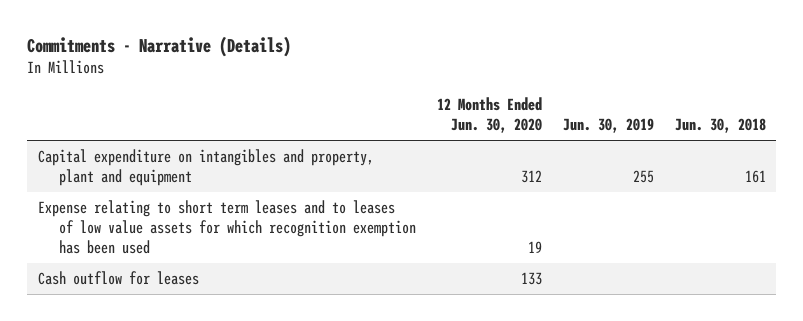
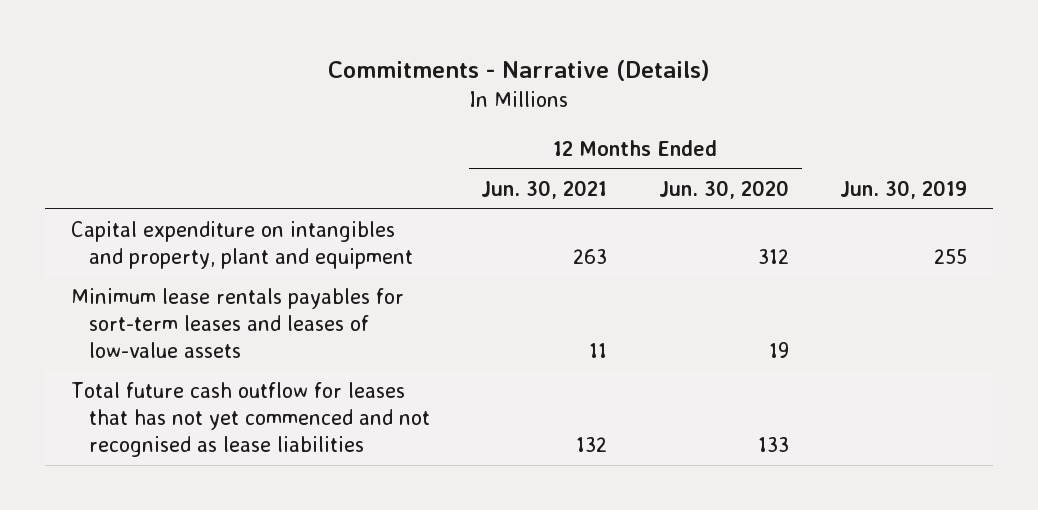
[674,118,766,134] Jun. 30, 2018 -> none
none -> [481,179,608,199] Jun. 30, 2021
[37,199,416,255] Expense relating to short term leases and to leases of low value assets for which recognition exemption has been used -> [70,288,404,358] Minimum lease rentals payables for sort-term leases and leases of low-value assets
[37,270,199,285] Cash outflow for leases -> [70,382,430,457] Total future cash outflow for leases that has not yet commenced and not recognised as lease liabilities

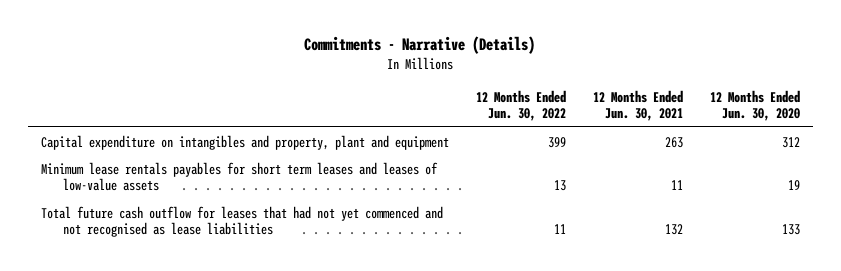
[840,179,968,199] Jun. 30, 2019 -> none
none -> [476,89,567,122] 12 Months Ended Jun. 30, 2022
[70,288,404,358] Minimum lease rentals payables for sort-term leases and leases of low-value assets -> [41,161,439,192] Minimum lease rentals payables for short term leases and leases of low-value assets
[70,382,430,457] Total future cash outflow for leases that has not yet commenced and not recognised as lease liabilities -> [41,205,444,238] Total future cash outflow for leases that had not yet commenced and not recognised as lease liabilities

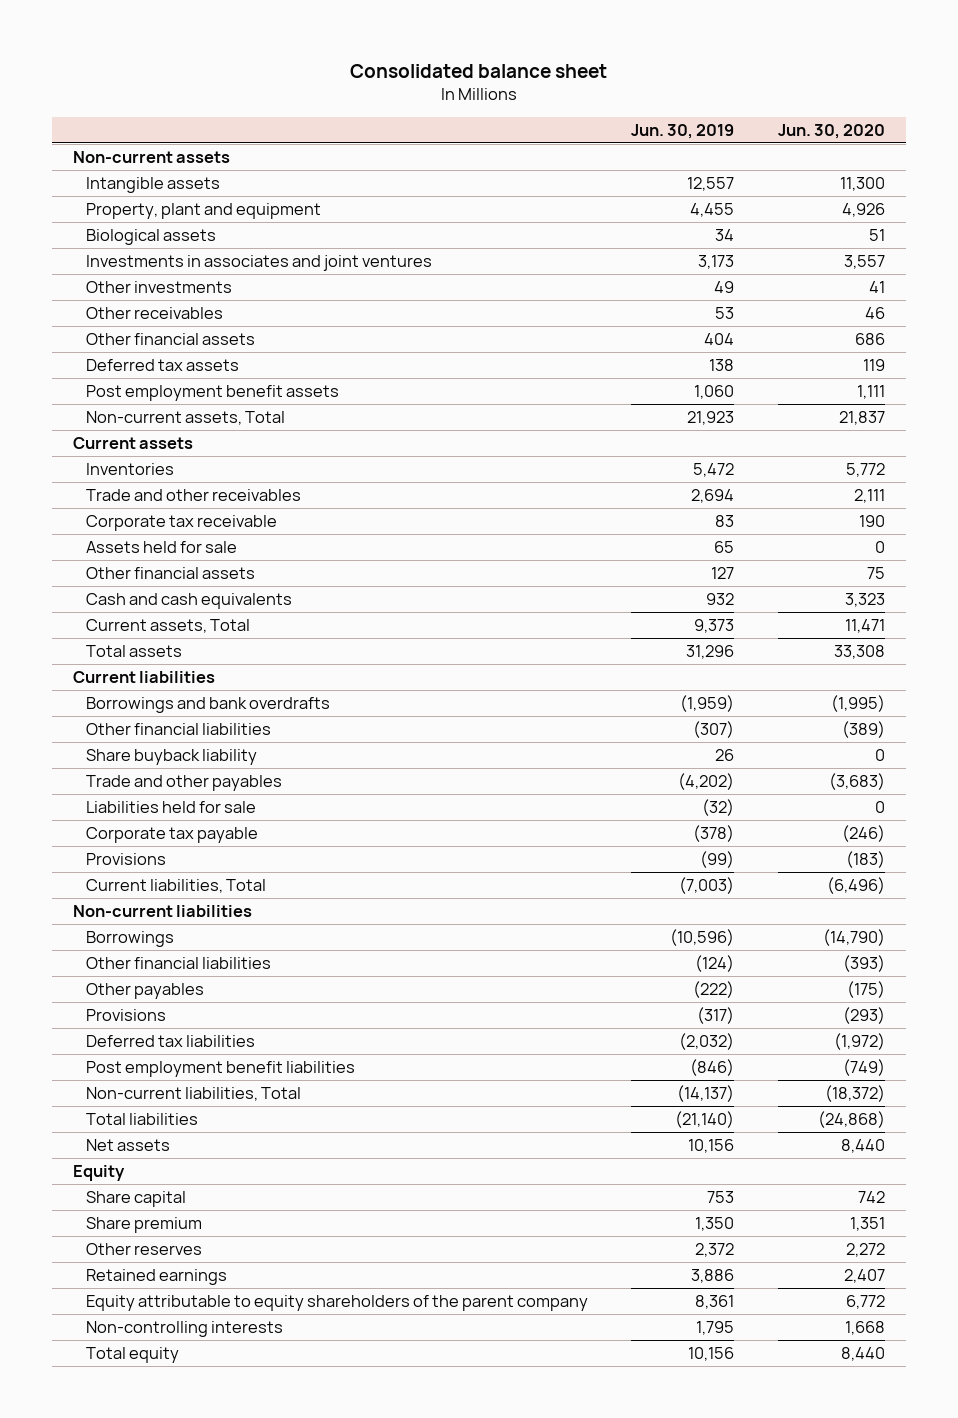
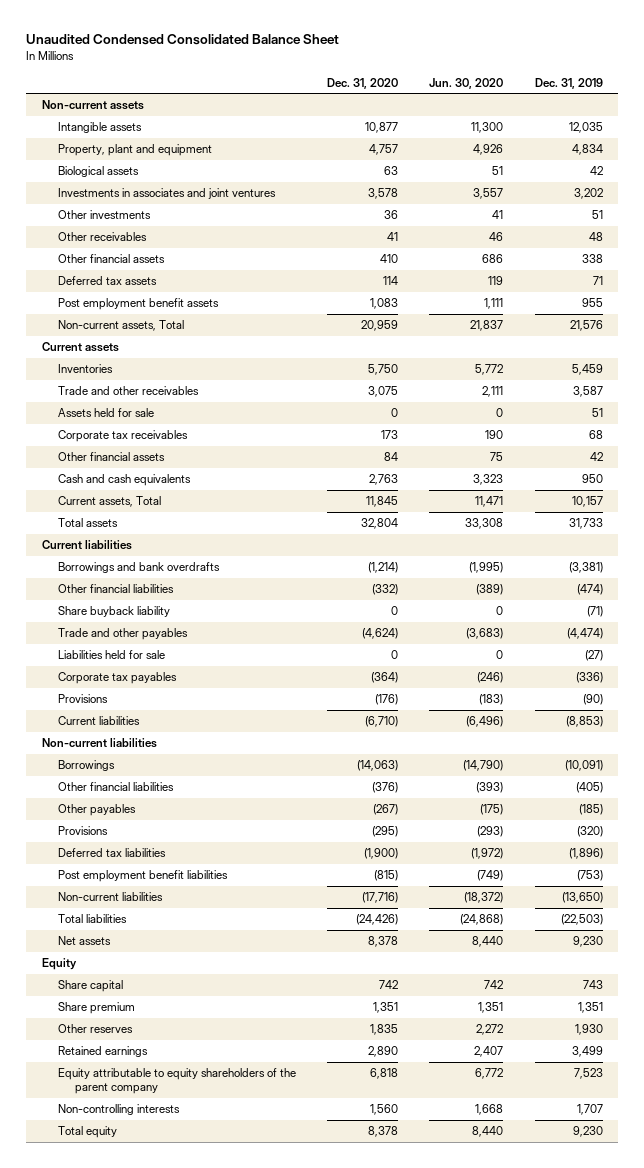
[350,63,608,78] Consolidated balance sheet -> [26,34,340,46] Unaudited Condensed Consolidated Balance Sheet
[631,123,735,139] Jun. 30, 2019 -> none
none -> [327,77,399,89] Dec. 31, 2020
none -> [534,77,603,89] Dec. 31, 2019
[85,515,277,532] Corporate tax receivable -> none
none -> [58,430,189,443] Corporate tax receivables
[85,827,258,844] Corporate tax payable -> [58,672,178,685] Corporate tax payables
[85,879,266,894] Current liabilities, Total -> [58,716,141,726] Current liabilities
[85,1087,301,1102] Non-current liabilities, Total -> [58,892,164,902] Non-current liabilities

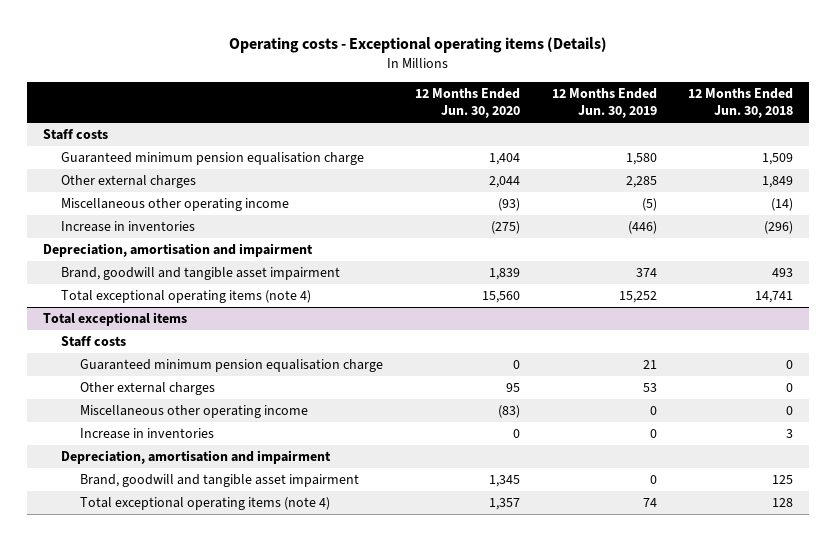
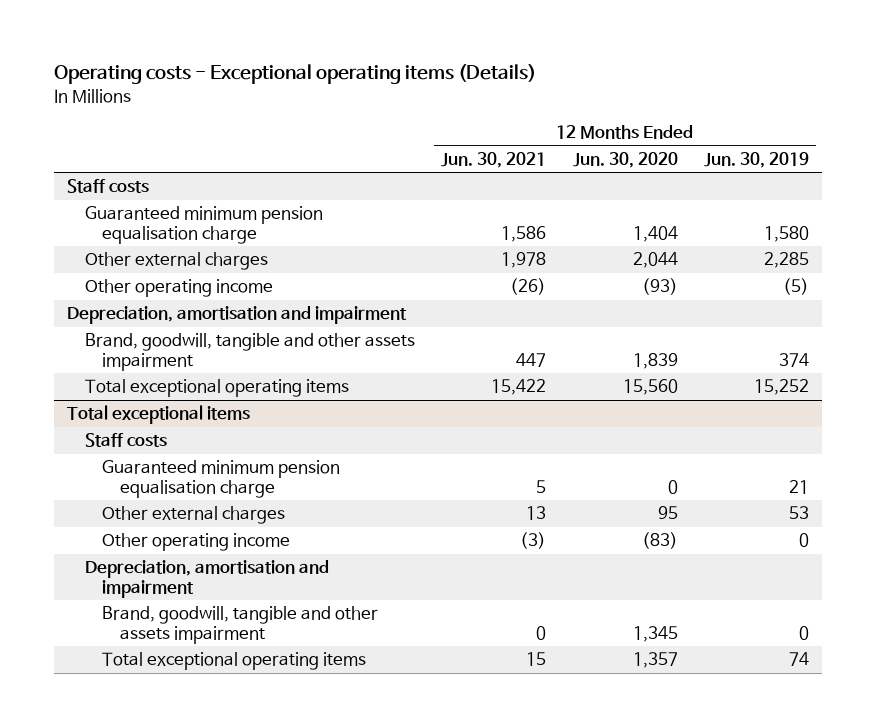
[688,88,794,119] 12 Months Ended Jun. 30, 2018 -> none
none -> [441,151,547,168] Jun. 30, 2021
[61,221,196,233] Increase in inventories -> none
[61,198,290,212] Miscellaneous other operating income -> [84,279,273,298] Other operating income
[61,267,341,281] Brand, goodwill and tangible asset impairment -> [84,333,415,371] Brand, goodwill, tangible and other assets impairment
[61,290,312,304] Total exceptional operating items (note 4) -> [84,379,349,398] Total exceptional operating items
[80,428,215,440] Increase in inventories -> none
[80,405,309,419] Miscellaneous other operating income -> [102,533,291,552] Other operating income
[80,474,360,488] Brand, goodwill and tangible asset impairment -> [102,606,379,644] Brand, goodwill, tangible and other assets impairment
[80,497,331,511] Total exceptional operating items (note 4) -> [102,652,367,671] Total exceptional operating items

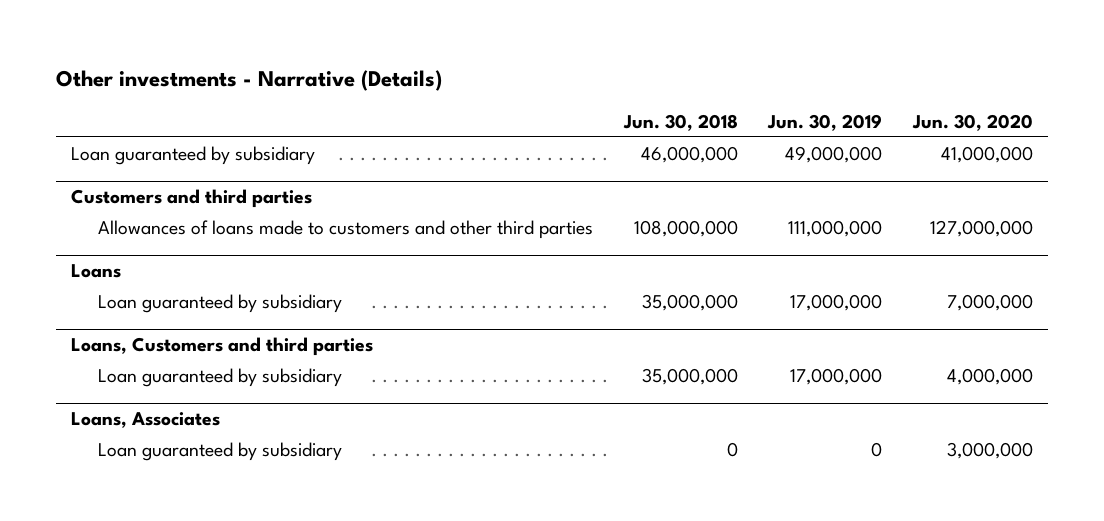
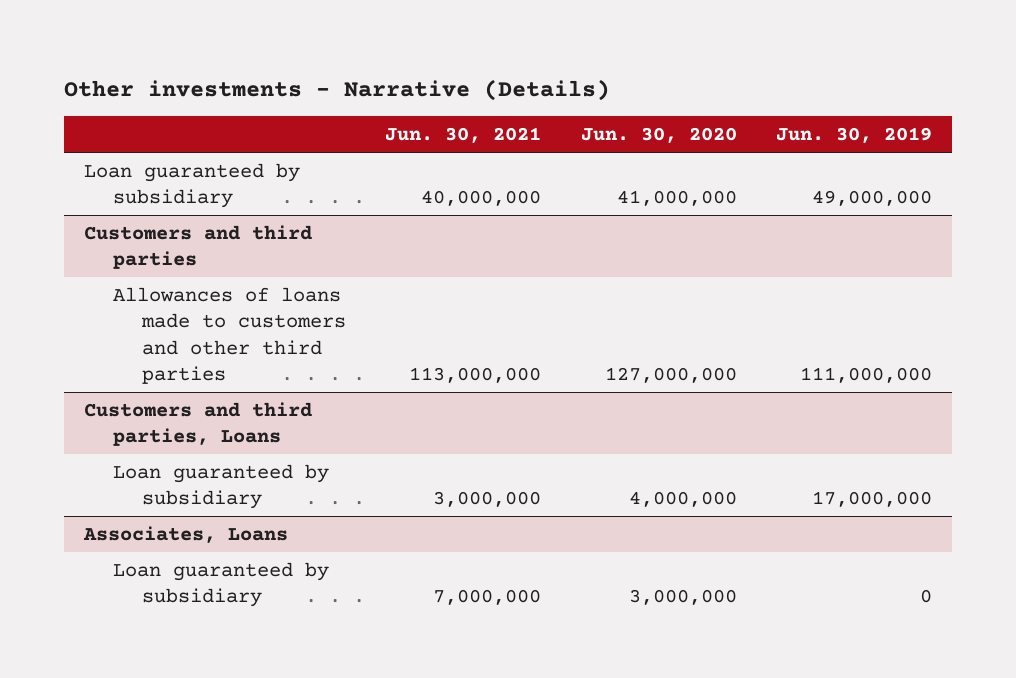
[622,113,738,131] Jun. 30, 2018 -> none
none -> [385,127,542,144] Jun. 30, 2021
[71,264,122,279] Loans -> none
[98,293,343,313] Loan guaranteed by subsidiary -> none
[71,337,374,357] Loans, Customers and third parties -> [83,401,312,447] Customers and third parties, Loans
[71,412,221,429] Loans, Associates -> [82,525,288,543] Associates, Loans

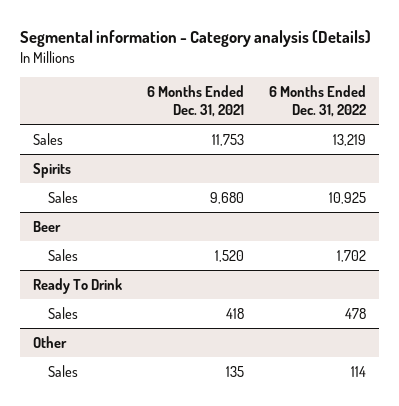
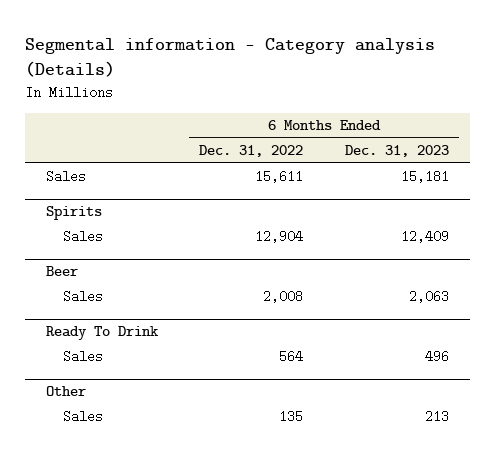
[146,84,244,117] 6 Months Ended Dec. 31, 2021 -> none
none -> [344,145,449,158] Dec. 31, 2023
[333,133,367,146] 13,219 -> [255,170,304,184] 15,611
[329,191,367,204] 10,925 -> [255,230,304,244] 12,904
[337,249,367,262] 1,702 -> [263,290,304,304] 2,008
[345,307,367,319] 478 -> [279,350,304,364] 564
[351,365,367,377] 114 -> [279,410,304,424] 135

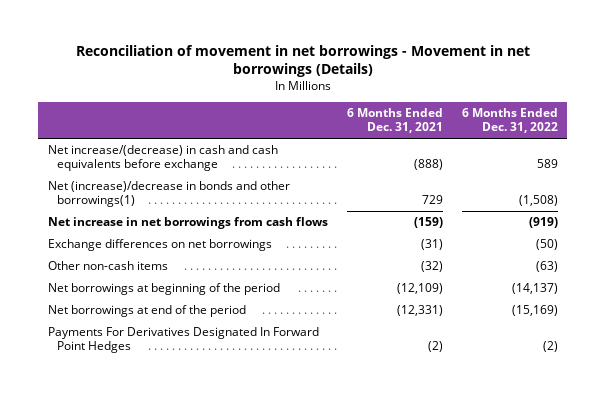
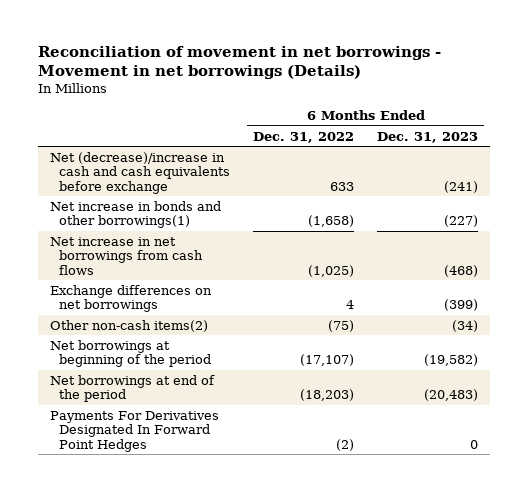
[346,108,443,134] 6 Months Ended Dec. 31, 2021 -> none
none -> [377,131,479,143] Dec. 31, 2023
[47,145,278,172] Net increase/(decrease) in cash and cash equivalents before exchange -> [49,151,230,194] Net (decrease)/increase in cash and cash equivalents before exchange
[536,159,558,169] 589 -> [330,181,355,191] 633
[47,181,290,208] Net (increase)/decrease in bonds and other borrowings(1) -> [49,200,221,229] Net increase in bonds and other borrowings(1)
[518,195,558,207] (1,508) -> [308,215,355,228] (1,658)
[528,217,558,229] (919) -> [308,264,355,277] (1,025)
[535,239,558,251] (50) -> [346,300,355,310] 4
[47,261,168,271] Other non-cash items -> [49,319,208,332] Other non-cash items(2)
[535,261,558,273] (63) -> [328,319,355,332] (75)
[511,283,558,295] (14,137) -> [300,354,355,367] (17,107)
[511,305,558,317] (15,169) -> [300,389,355,402] (18,203)

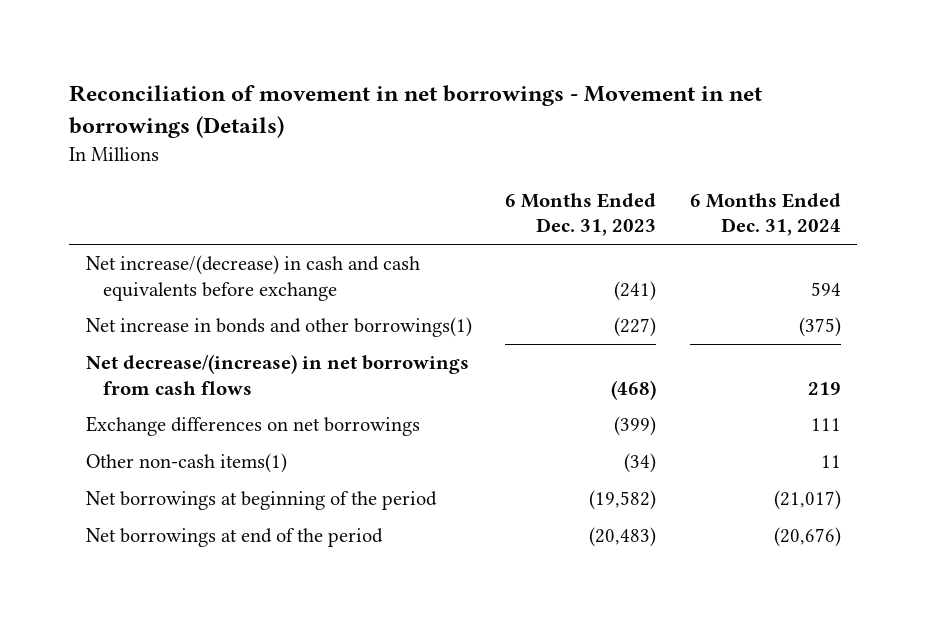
[253,131,355,143] Dec. 31, 2022 -> none
none -> [689,193,841,237] 6 Months Ended Dec. 31, 2024
[49,151,230,194] Net (decrease)/increase in cash and cash equivalents before exchange -> [86,255,421,301] Net increase/(decrease) in cash and cash equivalents before exchange
[49,236,203,275] Net increase in net borrowings from cash flows -> [86,354,470,395] Net decrease/(increase) in net borrowings from cash flows
[49,319,208,332] Other non-cash items(2) -> [86,453,288,474] Other non-cash items(1)
[49,410,219,452] Payments For Derivatives Designated In Forward Point Hedges -> none

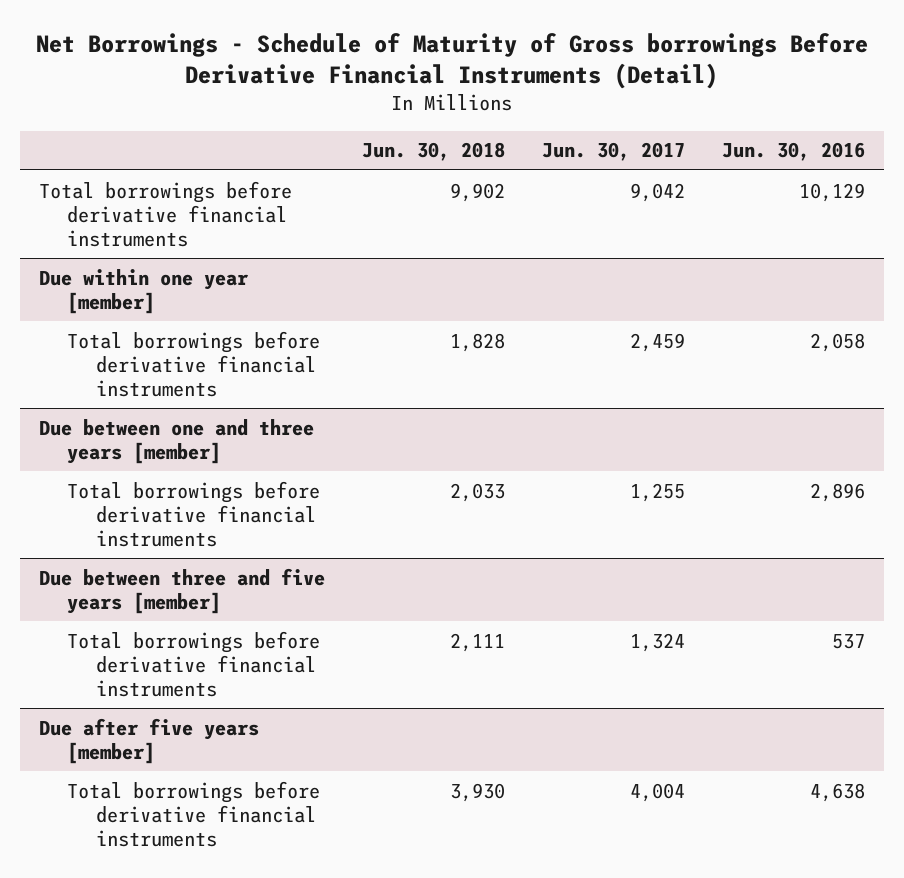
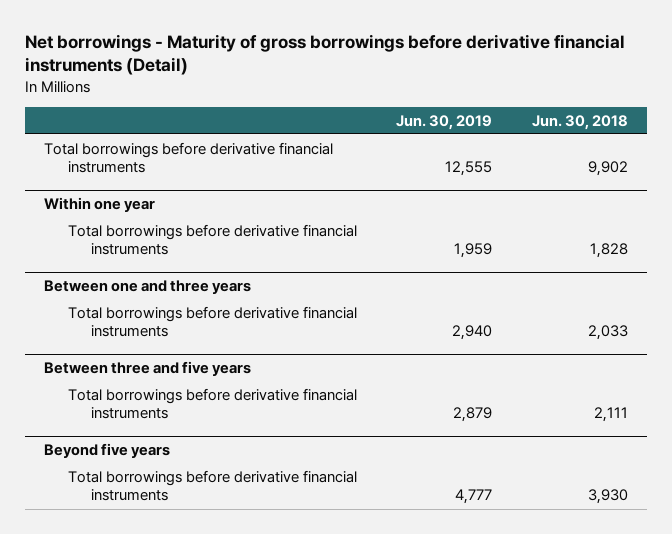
[35,32,868,90] Net Borrowings - Schedule of Maturity of Gross borrowings Before Derivative Financial Instruments (Detail) -> [24,34,625,76] Net borrowings - Maturity of gross borrowings before derivative financial instruments (Detail)
[541,142,685,162] Jun. 30, 2017 -> none
[722,142,866,162] Jun. 30, 2016 -> none
none -> [396,114,493,130] Jun. 30, 2019
[38,268,249,314] Due within one year [member] -> [44,197,156,213] Within one year
[38,418,314,464] Due between one and three years [member] -> [44,280,252,295] Between one and three years
[38,567,325,614] Due between three and five years [member] -> [44,361,252,377] Between three and five years
[38,717,259,764] Due after five years [member] -> [44,443,171,459] Beyond five years

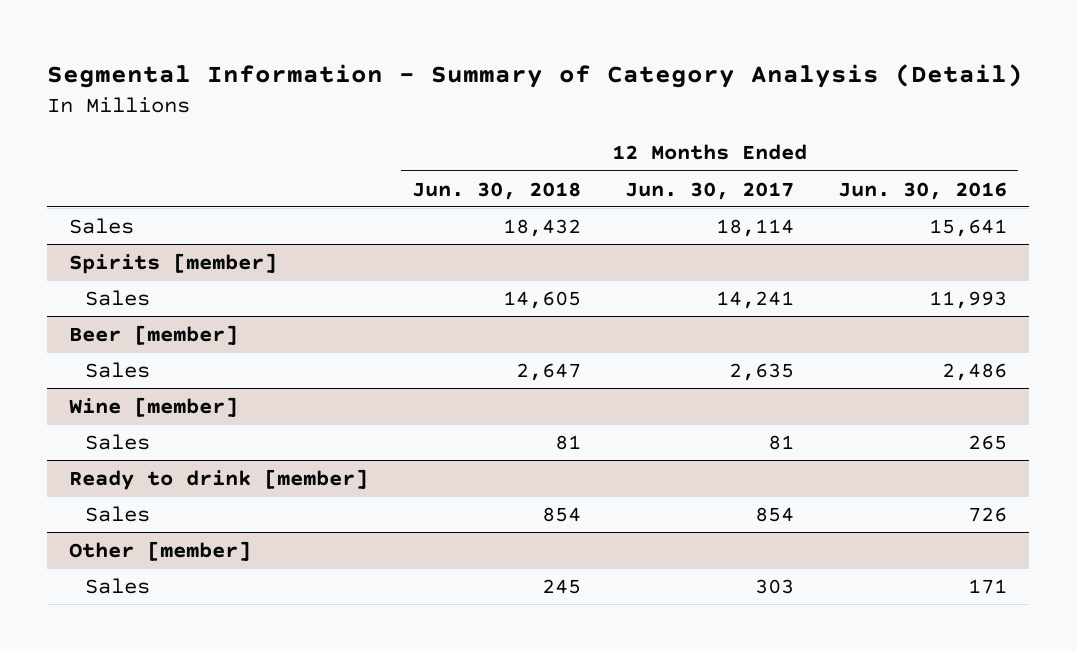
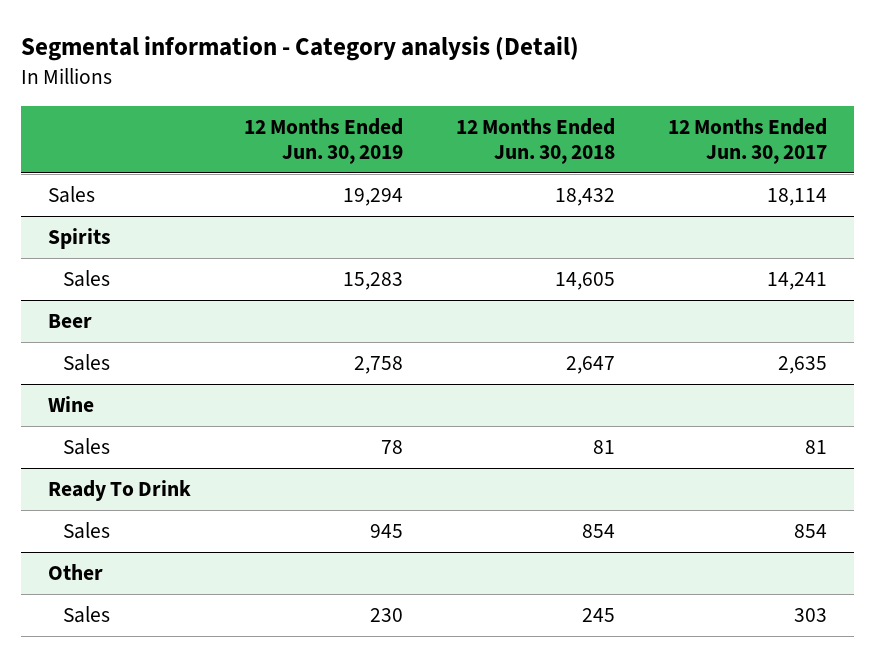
[47,64,1024,89] Segmental Information - Summary of Category Analysis (Detail) -> [21,36,580,62] Segmental information - Category analysis (Detail)
[838,181,1008,200] Jun. 30, 2016 -> none
none -> [244,117,404,165] 12 Months Ended Jun. 30, 2019
[69,252,278,274] Spirits [member] -> [47,227,111,249] Spirits
[69,324,239,345] Beer [member] -> [47,313,92,328] Beer
[69,396,239,417] Wine [member] -> [47,395,94,412] Wine
[69,468,369,490] Ready to drink [member] -> [47,479,191,501] Ready To Drink
[69,540,252,561] Other [member] -> [47,563,103,580] Other

